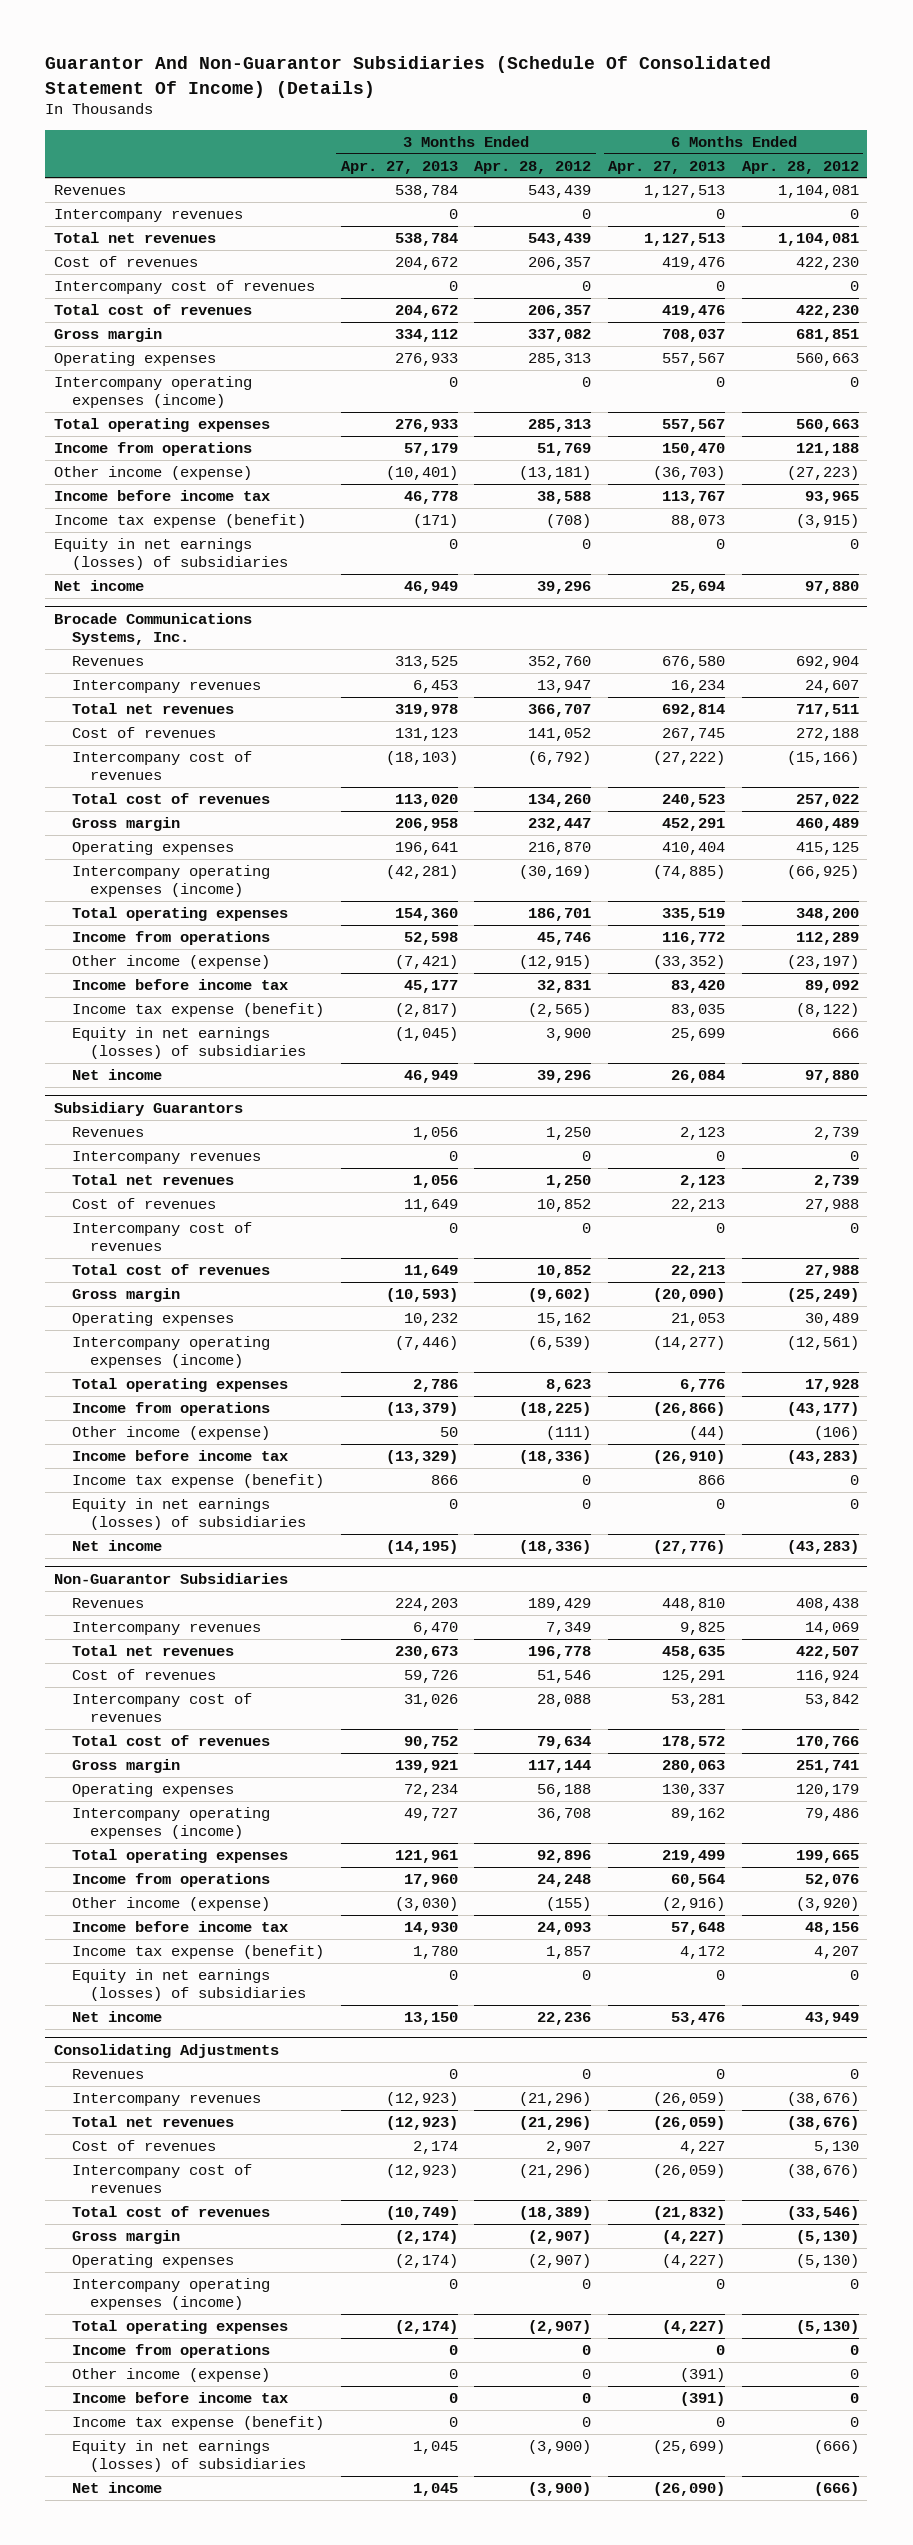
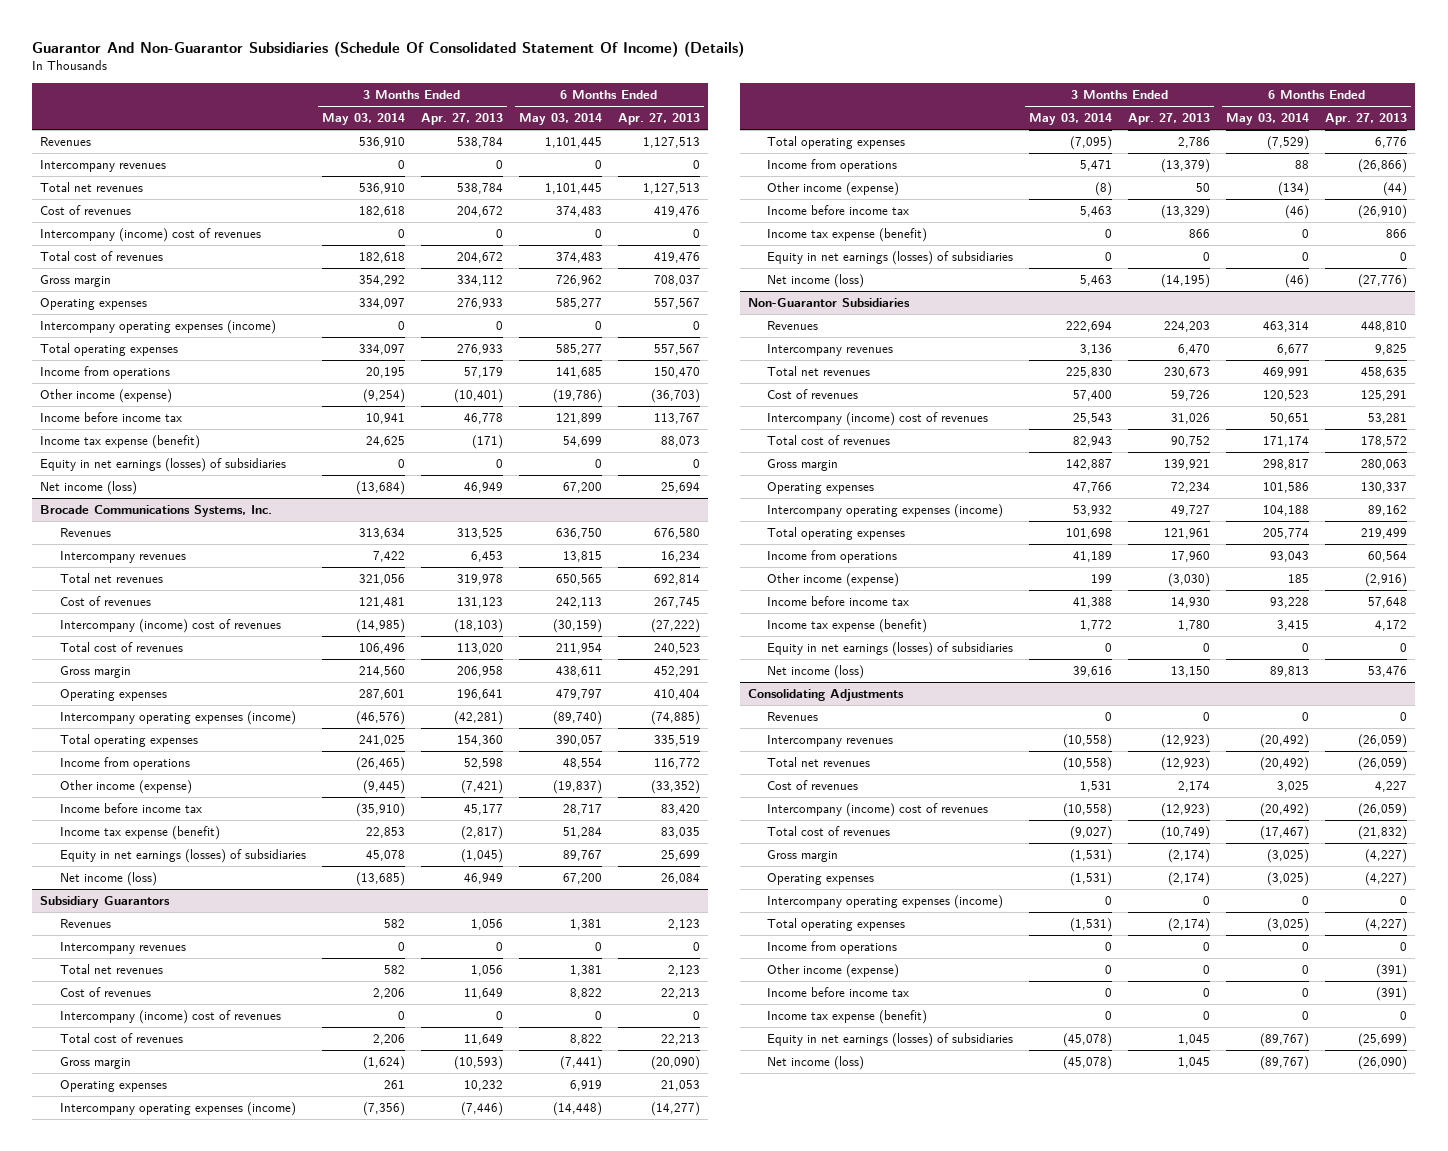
[474,160,592,174] Apr. 28, 2012 -> none
[742,160,860,174] Apr. 28, 2012 -> none
none -> [321,113,405,126] May 03, 2014
none -> [518,113,602,126] May 03, 2014
[53,279,315,294] Intercompany cost of revenues -> [40,228,262,243] Intercompany (income) cost of revenues
[53,579,144,591] Net income -> [40,481,138,496] Net income (loss)
[71,750,252,780] Intercompany cost of revenues -> [59,619,281,634] Intercompany (income) cost of revenues
[71,1068,162,1080] Net income -> [59,872,157,887] Net income (loss)
[71,1221,252,1251] Intercompany cost of revenues -> [59,1010,281,1025] Intercompany (income) cost of revenues
[71,1539,162,1551] Net income -> [767,274,865,289] Net income (loss)
[71,1692,252,1722] Intercompany cost of revenues -> [767,412,989,427] Intercompany (income) cost of revenues
[71,2010,162,2022] Net income -> [767,665,865,680] Net income (loss)
[71,2163,252,2193] Intercompany cost of revenues -> [767,803,989,818] Intercompany (income) cost of revenues
[71,2481,162,2493] Net income -> [767,1056,865,1071] Net income (loss)

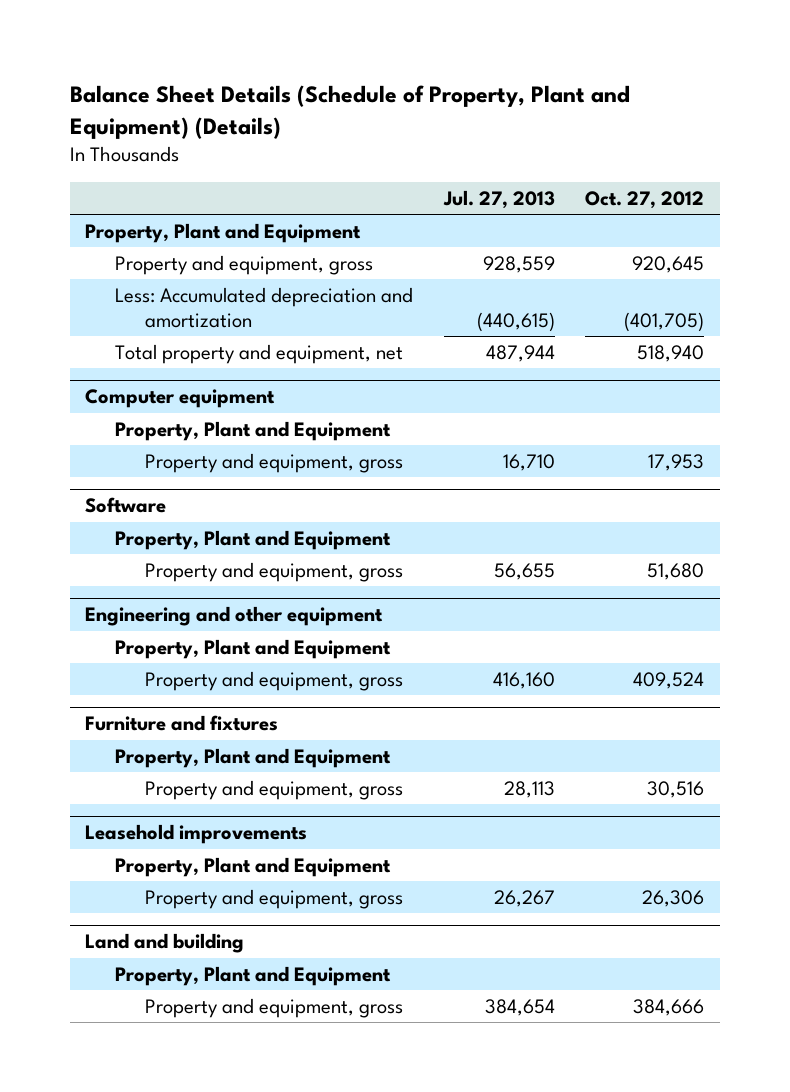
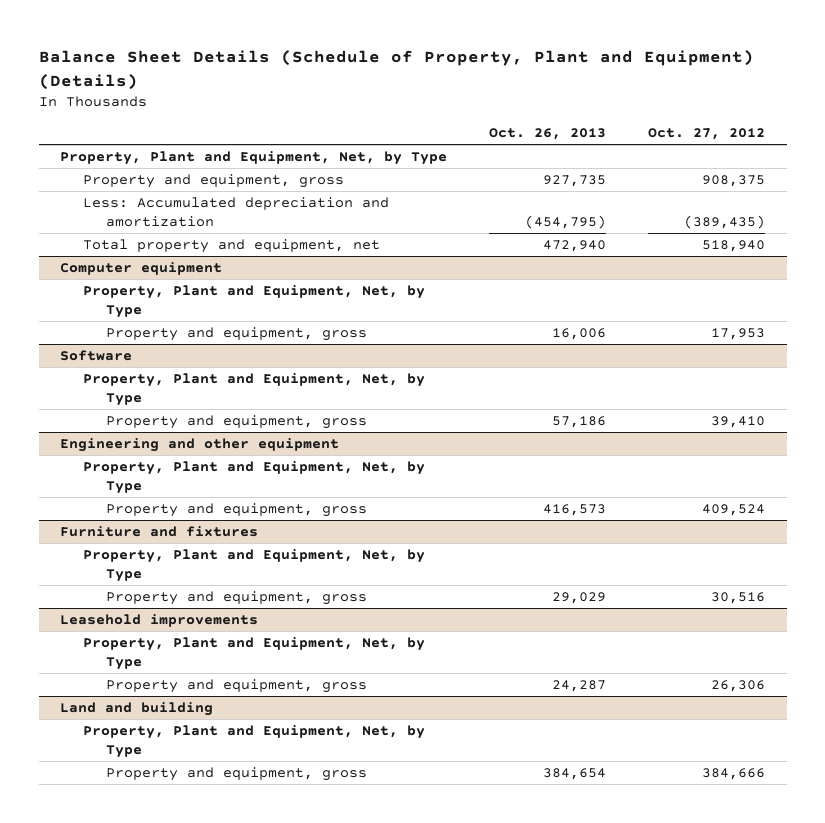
[442,189,555,209] Jul. 27, 2013 -> none
none -> [489,128,607,141] Oct. 26, 2013
[85,222,362,243] Property, Plant and Equipment -> [59,150,447,165] Property, Plant and Equipment, Net, by Type
[632,255,705,273] 920,645 -> [702,174,766,187] 908,375
[624,312,705,333] (401,705) -> [684,214,766,229] (389,435)
[115,420,392,441] Property, Plant and Equipment -> [82,284,425,318] Property, Plant and Equipment, Net, by Type
[115,529,392,550] Property, Plant and Equipment -> [82,372,425,406] Property, Plant and Equipment, Net, by Type
[647,562,705,580] 51,680 -> [711,415,766,428] 39,410
[115,638,392,659] Property, Plant and Equipment -> [82,460,425,494] Property, Plant and Equipment, Net, by Type
[115,747,392,768] Property, Plant and Equipment -> [82,548,425,582] Property, Plant and Equipment, Net, by Type
[115,856,392,877] Property, Plant and Equipment -> [82,636,425,670] Property, Plant and Equipment, Net, by Type
[115,965,392,986] Property, Plant and Equipment -> [82,724,425,758] Property, Plant and Equipment, Net, by Type

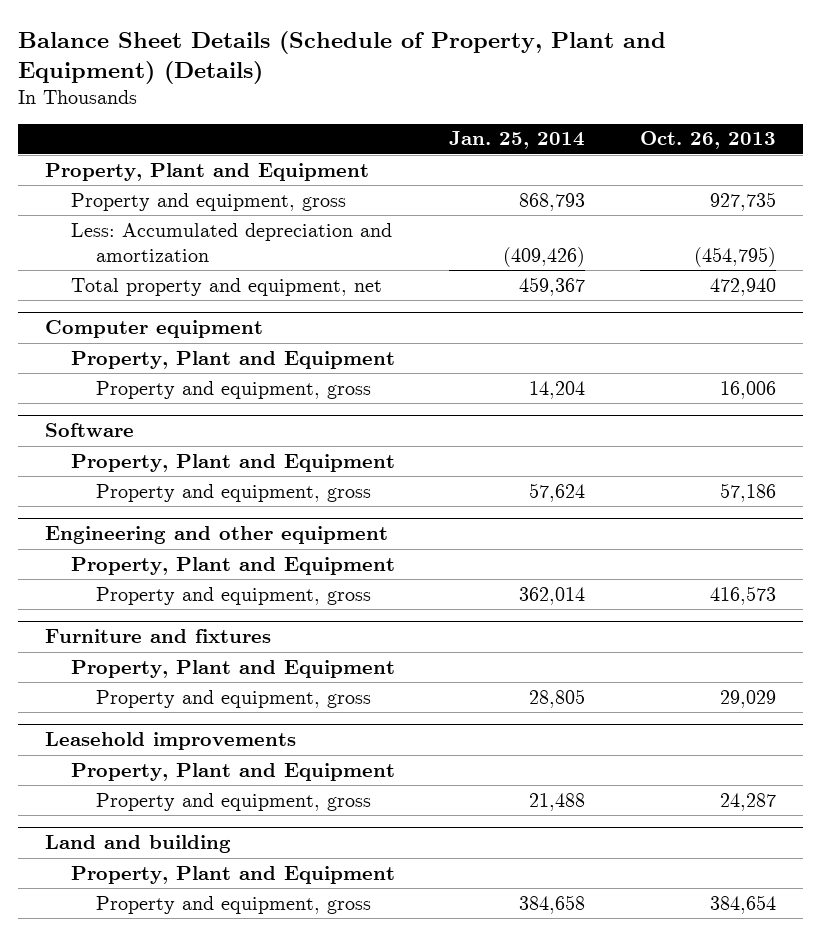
[648,128,766,141] Oct. 27, 2012 -> none
none -> [449,131,586,150] Jan. 25, 2014
[59,150,447,165] Property, Plant and Equipment, Net, by Type -> [44,162,369,181] Property, Plant and Equipment
[82,284,425,318] Property, Plant and Equipment, Net, by Type -> [70,350,395,369] Property, Plant and Equipment
[82,372,425,406] Property, Plant and Equipment, Net, by Type -> [70,453,395,472] Property, Plant and Equipment
[82,460,425,494] Property, Plant and Equipment, Net, by Type -> [70,556,395,575] Property, Plant and Equipment
[82,548,425,582] Property, Plant and Equipment, Net, by Type -> [70,659,395,678] Property, Plant and Equipment
[82,636,425,670] Property, Plant and Equipment, Net, by Type -> [70,762,395,781] Property, Plant and Equipment
[82,724,425,758] Property, Plant and Equipment, Net, by Type -> [70,865,395,884] Property, Plant and Equipment

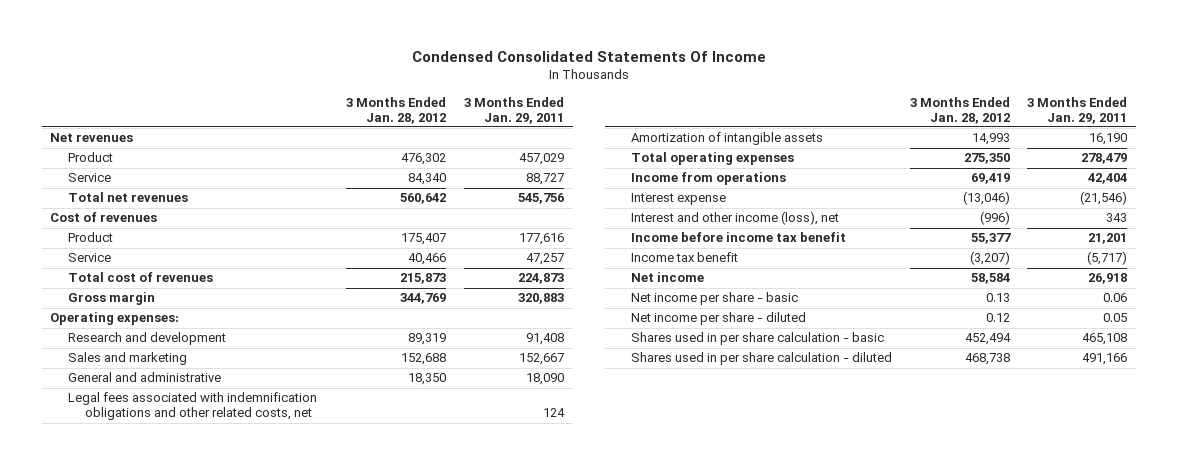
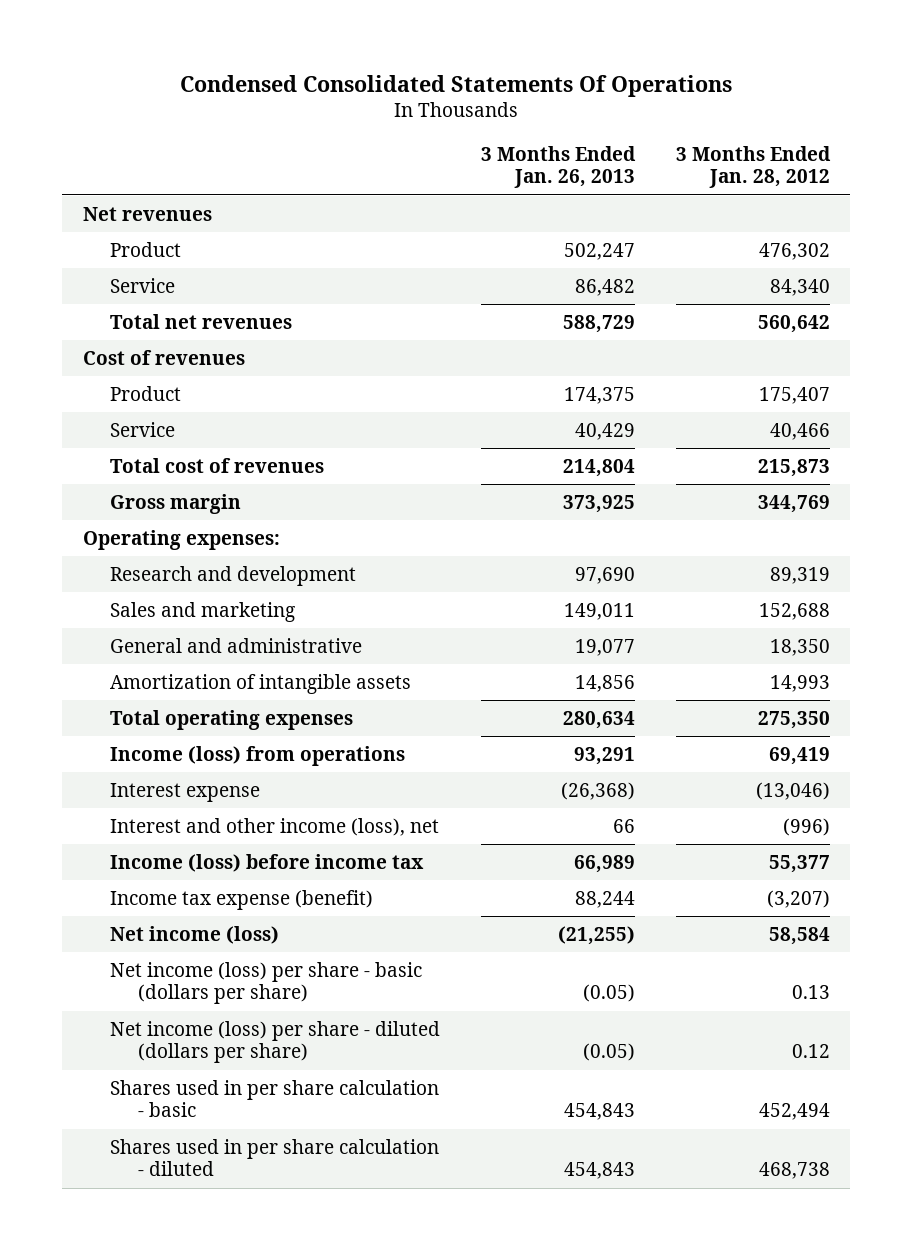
[411,50,766,62] Condensed Consolidated Statements Of Income -> [180,74,733,97] Condensed Consolidated Statements Of Operations
[463,96,564,124] 3 Months Ended Jan. 29, 2011 -> none
none -> [481,146,637,189] 3 Months Ended Jan. 26, 2013
[67,392,317,421] Legal fees associated with indemnification obligations and other related costs, net -> none
[631,172,787,186] Income from operations -> [110,746,406,767] Income (loss) from operations
[631,232,847,243] Income before income tax benefit -> [110,854,425,873] Income (loss) before income tax
[631,252,739,263] Income tax benefit -> [110,890,374,911] Income tax expense (benefit)
[631,272,705,283] Net income -> [110,926,280,945] Net income (loss)
[631,292,799,306] Net income per share - basic -> [110,962,423,1005] Net income (loss) per share - basic (dollars per share)
[631,312,807,326] Net income per share - diluted -> [110,1021,441,1064] Net income (loss) per share - diluted (dollars per share)

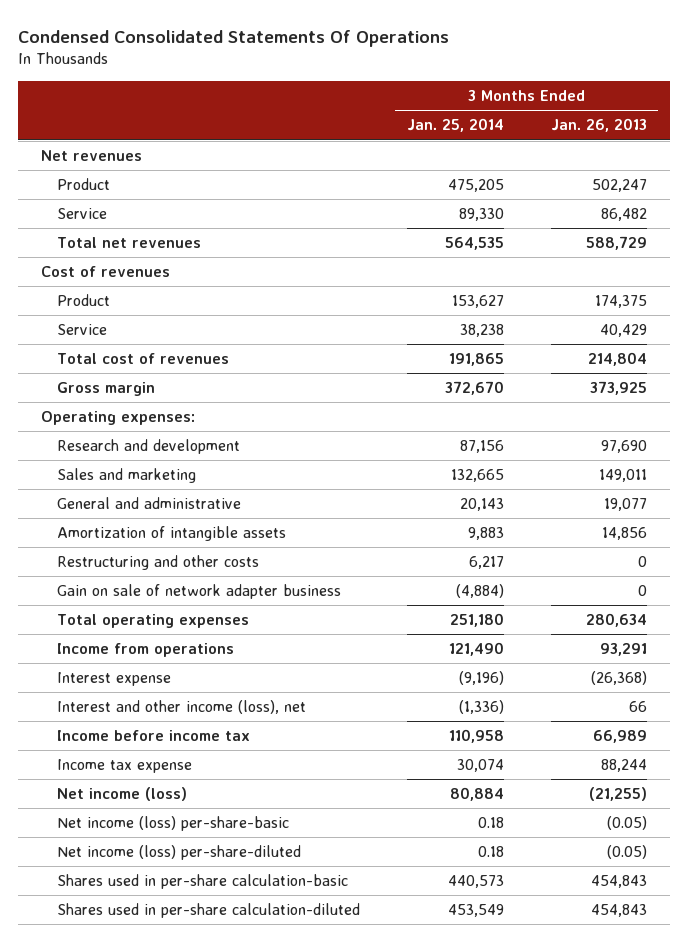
[675,146,831,189] 3 Months Ended Jan. 28, 2012 -> none
none -> [407,118,505,133] Jan. 25, 2014
none -> [57,555,260,571] Restructuring and other costs
none -> [57,584,342,600] Gain on sale of network adapter business
[110,746,406,767] Income (loss) from operations -> [57,643,235,658] Income from operations
[110,854,425,873] Income (loss) before income tax -> [57,730,251,742] Income before income tax
[110,890,374,911] Income tax expense (benefit) -> [57,759,193,774] Income tax expense
[110,962,423,1005] Net income (loss) per share - basic (dollars per share) -> [57,816,290,832] Net income (loss) per-share-basic
[110,1021,441,1064] Net income (loss) per share - diluted (dollars per share) -> [57,845,302,861] Net income (loss) per-share-diluted
[110,1080,440,1118] Shares used in per share calculation - basic -> [57,874,349,890] Shares used in per-share calculation-basic
[110,1139,440,1177] Shares used in per share calculation - diluted -> [57,903,361,919] Shares used in per-share calculation-diluted

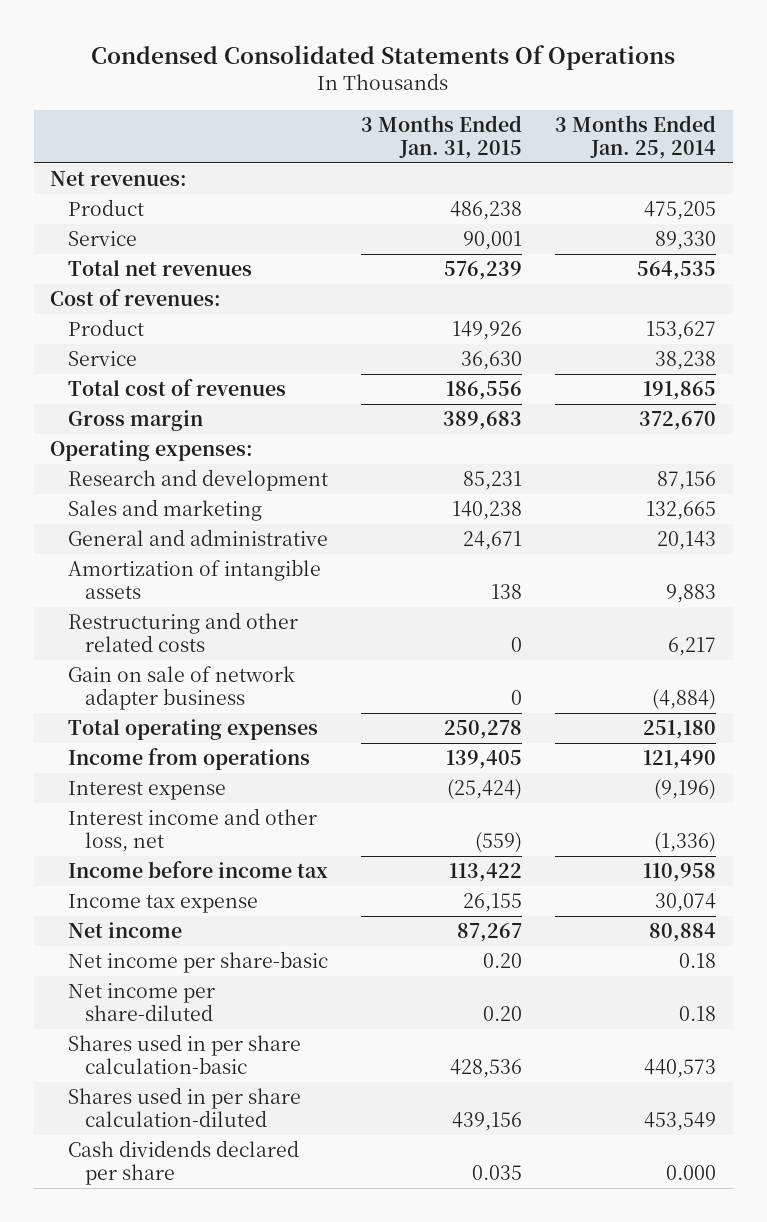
[550,118,647,133] Jan. 26, 2013 -> none
none -> [361,114,523,159] 3 Months Ended Jan. 31, 2015
[40,150,142,162] Net revenues -> [50,171,188,187] Net revenues:
[40,266,170,278] Cost of revenues -> [50,289,222,307] Cost of revenues:
[57,555,260,571] Restructuring and other costs -> [67,612,298,652] Restructuring and other related costs
[57,700,307,715] Interest and other income (loss), net -> [67,808,317,852] Interest income and other loss, net
[57,787,188,802] Net income (loss) -> [67,922,182,939] Net income
[57,816,290,832] Net income (loss) per-share-basic -> [67,951,328,974] Net income per share-basic
[57,845,302,861] Net income (loss) per-share-diluted -> [67,983,215,1021] Net income per share-diluted
[57,874,349,890] Shares used in per-share calculation-basic -> [67,1034,301,1074] Shares used in per share calculation-basic
[57,903,361,919] Shares used in per-share calculation-diluted -> [67,1087,301,1127] Shares used in per share calculation-diluted
none -> [67,1140,299,1185] Cash dividends declared per share

